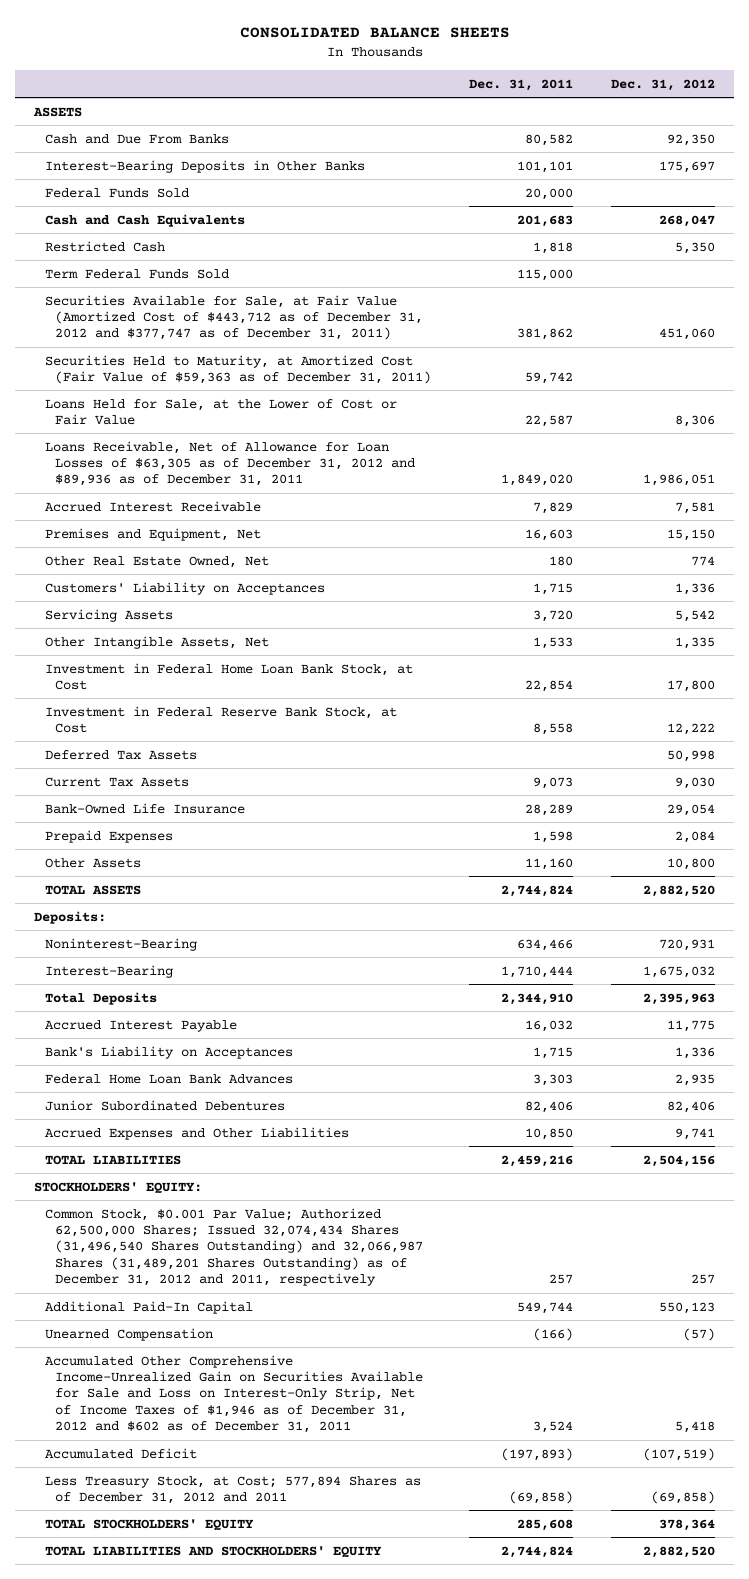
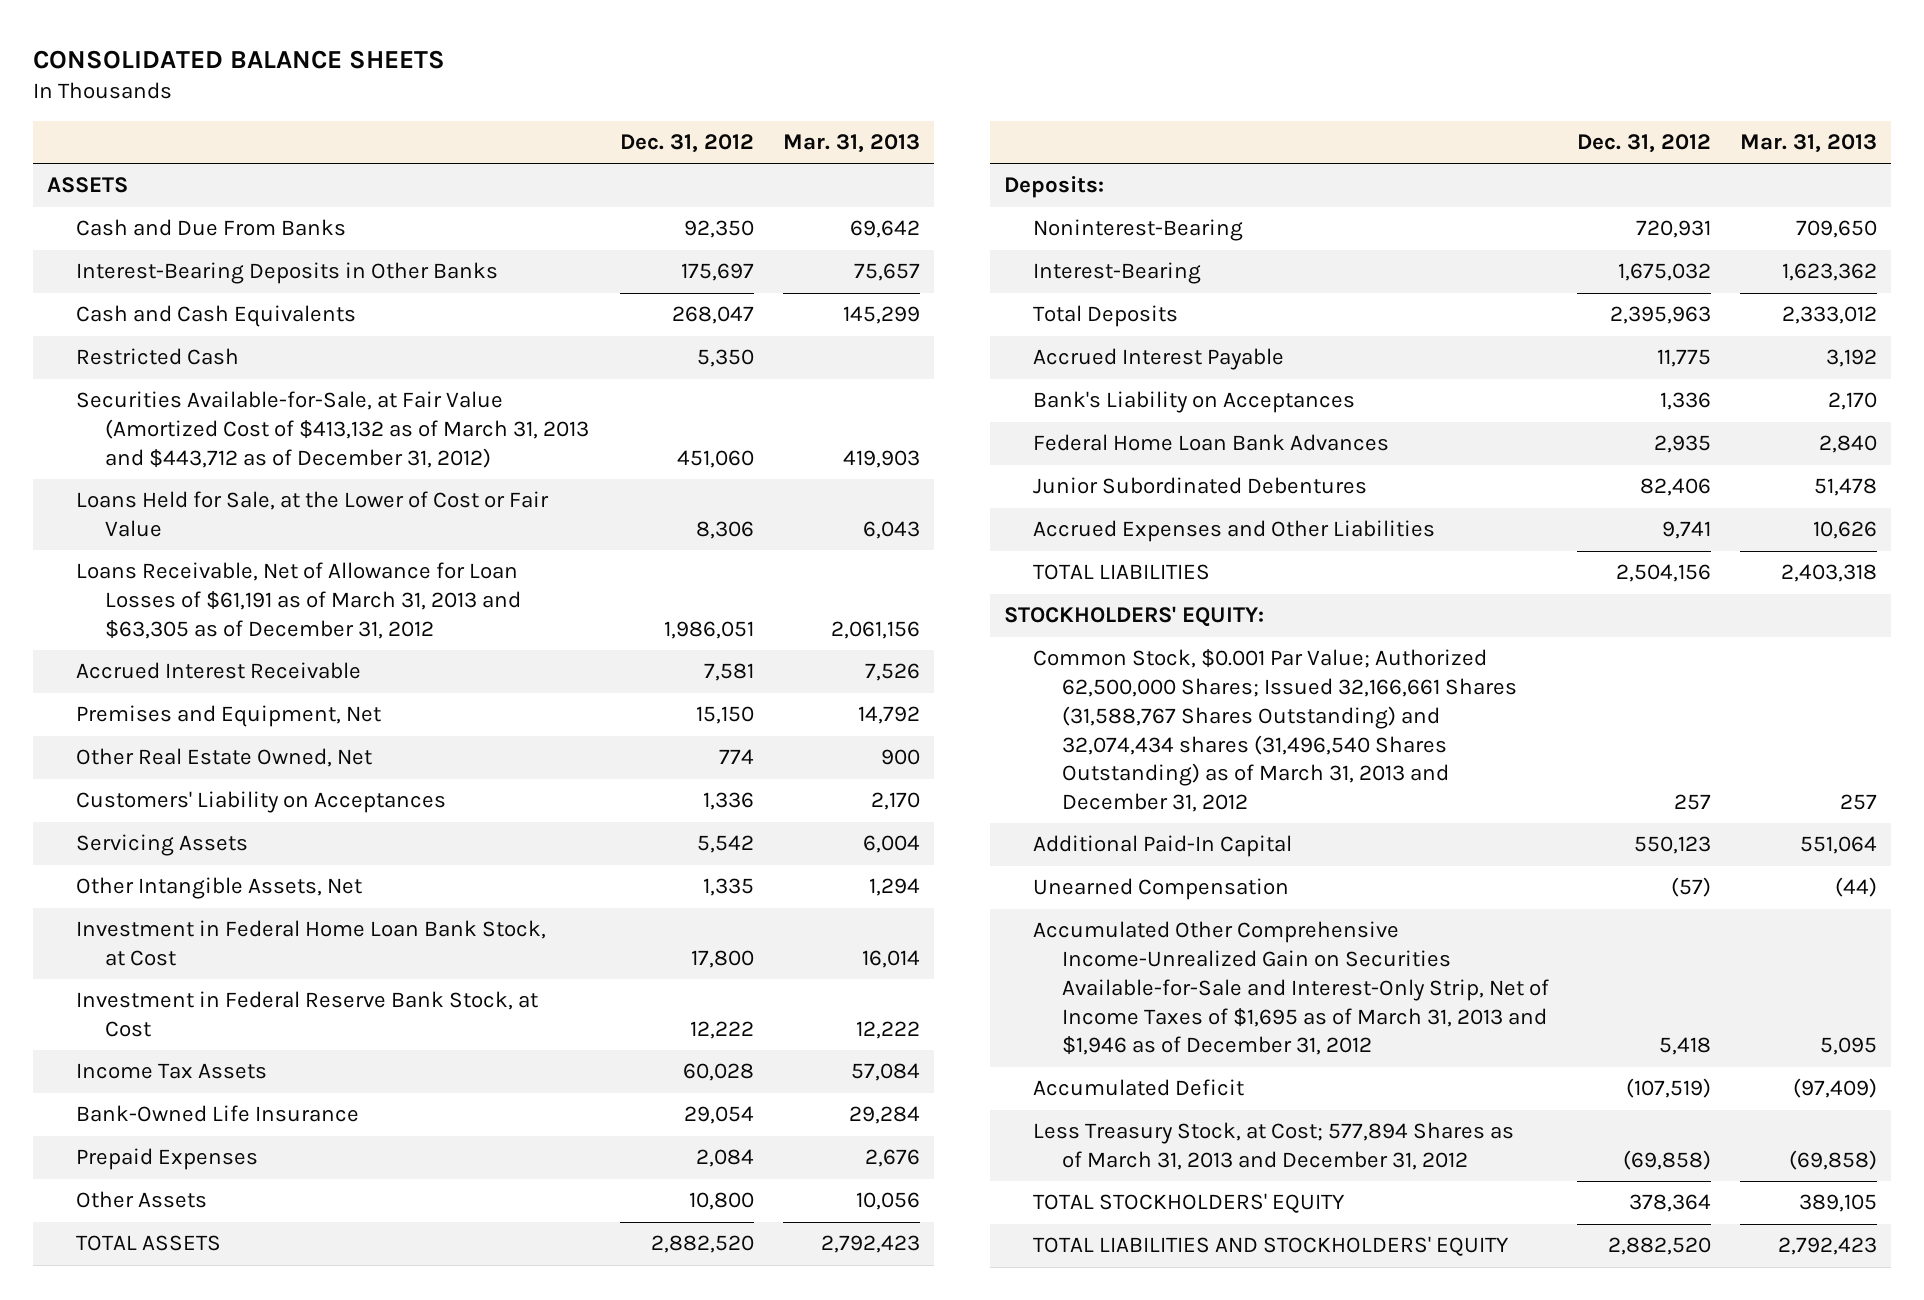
[469,78,574,91] Dec. 31, 2011 -> none
none -> [782,133,920,153] Mar. 31, 2013
[44,187,189,198] Federal Funds Sold -> none
[44,268,229,279] Term Federal Funds Sold -> none
[44,354,432,384] Securities Held to Maturity, at Amortized Cost (Fair Value of $59,363 as of December 31, 2011) -> none
[44,294,424,341] Securities Available for Sale, at Fair Value (Amortized Cost of $443,712 as of December 31, 2012 and $377,747 as of December 31, 2011) -> [76,391,589,468] Securities Available-for-Sale, at Fair Value (Amortized Cost of $413,132 as of March 31, 2013 and $443,712 as of December 31, 2012)
[44,440,416,487] Loans Receivable, Net of Allowance for Loan Losses of $63,305 as of December 31, 2012 and $89,936 as of December 31, 2011 -> [76,562,521,639] Loans Receivable, Net of Allowance for Loan Losses of $61,191 as of March 31, 2013 and $63,305 as of December 31, 2012
[44,749,197,760] Deferred Tax Assets -> none
[44,776,189,787] Current Tax Assets -> [76,1063,268,1080] Income Tax Assets
[674,776,715,789] 9,030 -> [683,1063,755,1082] 60,028
[44,1207,424,1287] Common Stock, $0.001 Par Value; Authorized 62,500,000 Shares; Issued 32,074,434 Shares (31,496,540 Shares Outstanding) and 32,066,987 Shares (31,489,201 Shares Outstanding) as of December 31, 2012 and 2011, respectively -> [1033,649,1517,813] Common Stock, $0.001 Par Value; Authorized 62,500,000 Shares; Issued 32,166,661 Shares (31,588,767 Shares Outstanding) and 32,074,434 shares (31,496,540 Shares Outstanding) as of March 31, 2013 and December 31, 2012
[44,1354,424,1434] Accumulated Other Comprehensive Income-Unrealized Gain on Securities Available for Sale and Loss on Interest-Only Strip, Net of Income Taxes of $1,946 as of December 31, 2012 and $602 as of December 31, 2011 -> [1033,921,1549,1056] Accumulated Other Comprehensive Income-Unrealized Gain on Securities Available-for-Sale and Interest-Only Strip, Net of Income Taxes of $1,695 as of March 31, 2013 and $1,946 as of December 31, 2012
[44,1475,421,1504] Less Treasury Stock, at Cost; 577,894 Shares as of December 31, 2012 and 2011 -> [1033,1122,1515,1171] Less Treasury Stock, at Cost; 577,894 Shares as of March 31, 2013 and December 31, 2012

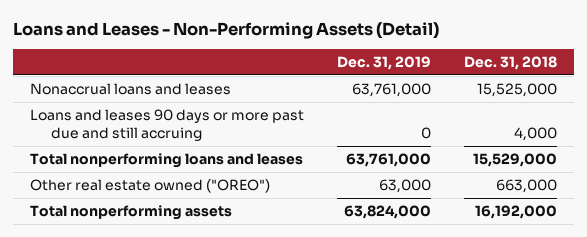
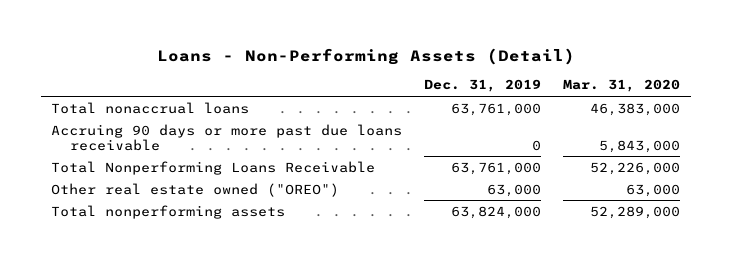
[12,21,439,39] Loans and Leases - Non-Performing Assets (Detail) -> [156,47,575,65] Loans - Non-Performing Assets (Detail)
[464,56,558,71] Dec. 31, 2018 -> none
none -> [563,79,681,93] Mar. 31, 2020
[29,83,231,96] Nonaccrual loans and leases -> [51,101,250,114] Total nonaccrual loans
[29,109,304,141] Loans and leases 90 days or more past due and still accruing -> [51,123,403,151] Accruing 90 days or more past due loans receivable
[29,153,303,169] Total nonperforming loans and leases -> [51,160,376,175] Total Nonperforming Loans Receivable

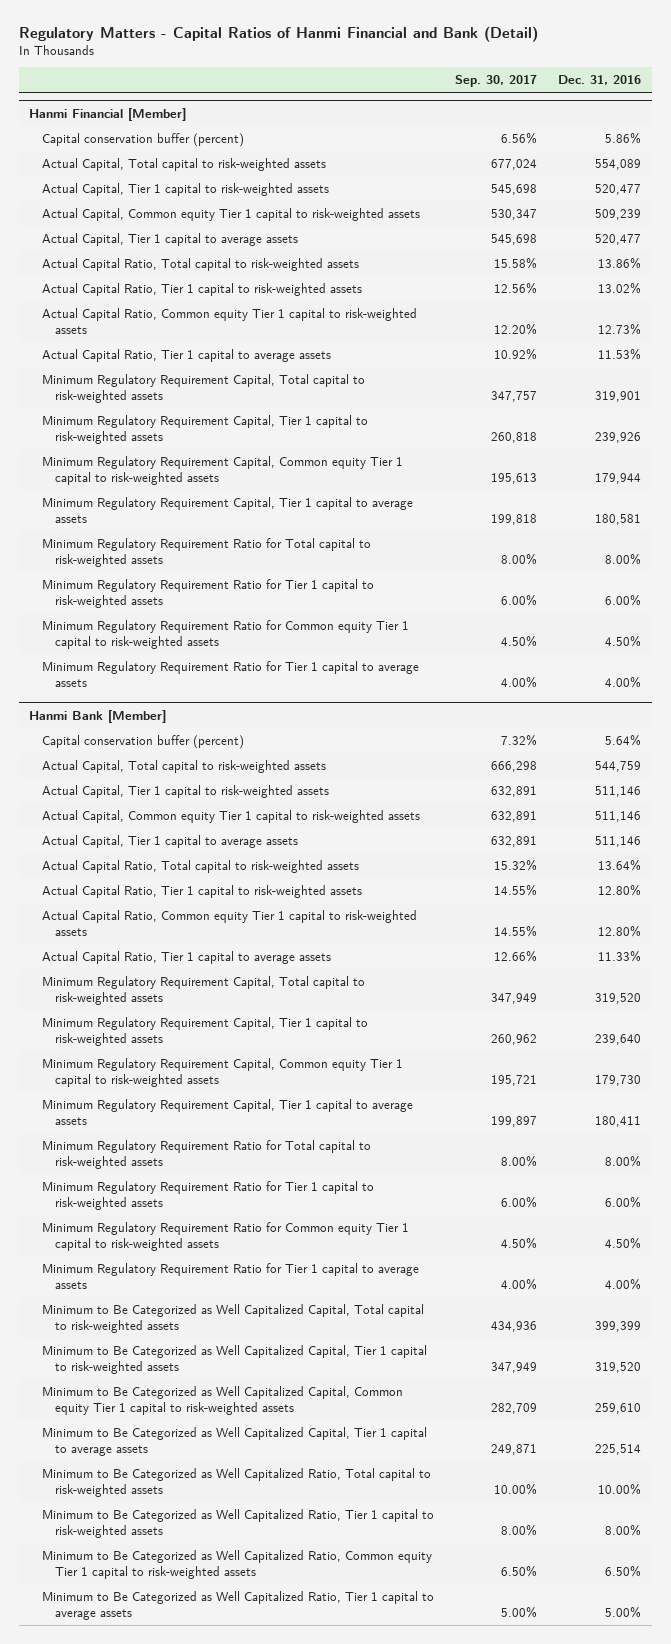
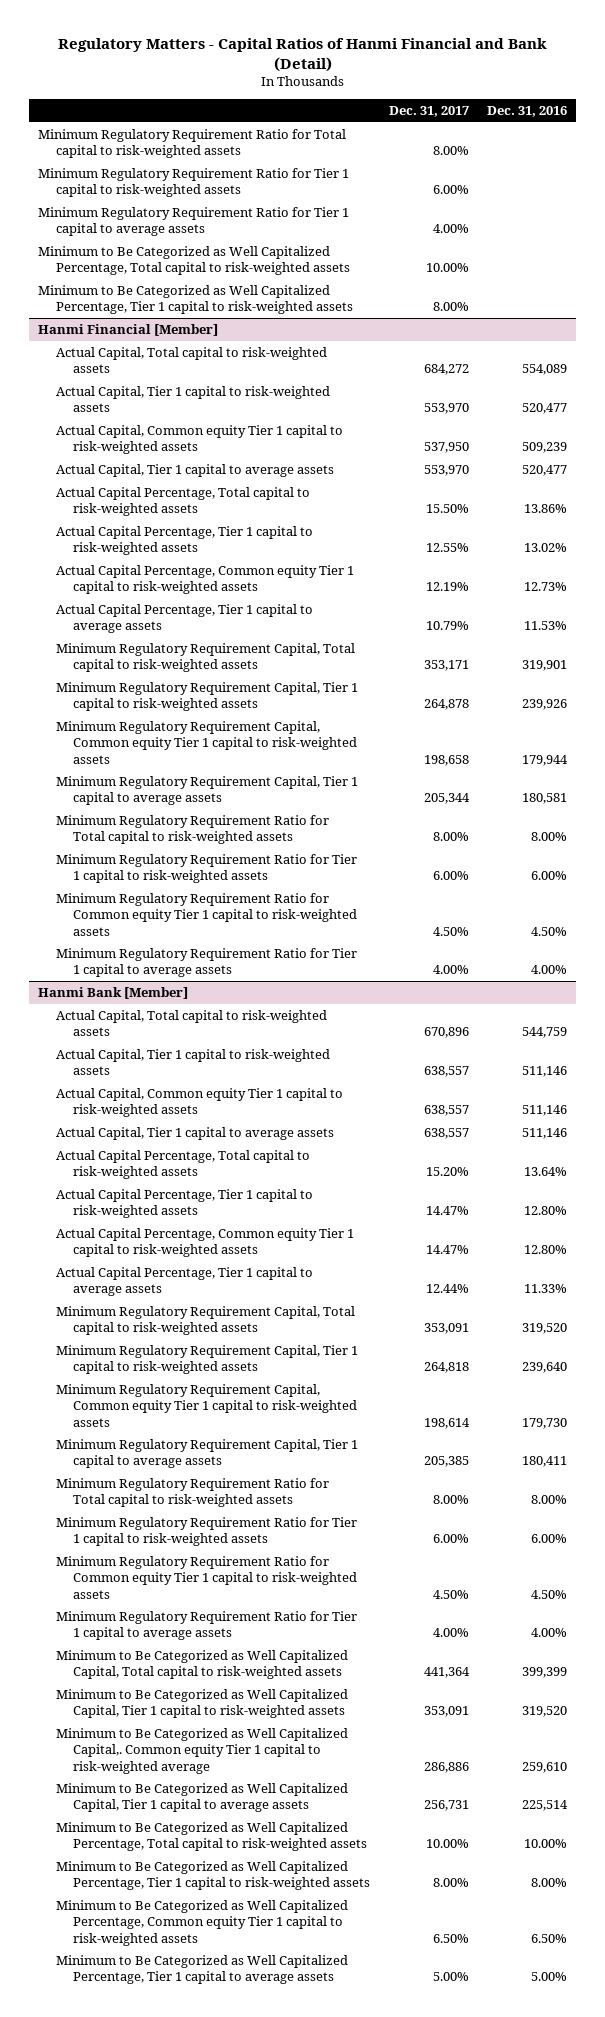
[455,74,538,87] Sep. 30, 2017 -> none
none -> [388,106,469,118] Dec. 31, 2017
none -> [37,128,346,159] Minimum Regulatory Requirement Ratio for Total capital to risk-weighted assets
none -> [37,167,349,198] Minimum Regulatory Requirement Ratio for Tier 1 capital to risk-weighted assets
none -> [37,206,349,237] Minimum Regulatory Requirement Ratio for Tier 1 capital to average assets
none -> [37,245,350,276] Minimum to Be Categorized as Well Capitalized Percentage, Total capital to risk-weighted assets
none -> [37,284,353,315] Minimum to Be Categorized as Well Capitalized Percentage, Tier 1 capital to risk-weighted assets
[42,132,245,147] Capital conservation buffer (percent) -> none
[42,257,360,271] Actual Capital Ratio, Total capital to risk-weighted assets -> [55,486,310,517] Actual Capital Percentage, Total capital to risk-weighted assets
[42,282,363,296] Actual Capital Ratio, Tier 1 capital to risk-weighted assets -> [55,525,313,556] Actual Capital Percentage, Tier 1 capital to risk-weighted assets
[42,307,418,334] Actual Capital Ratio, Common equity Tier 1 capital to risk-weighted assets -> [55,564,354,595] Actual Capital Percentage, Common equity Tier 1 capital to risk-weighted assets
[42,348,332,362] Actual Capital Ratio, Tier 1 capital to average assets -> [55,603,313,634] Actual Capital Percentage, Tier 1 capital to average assets
[42,734,245,749] Capital conservation buffer (percent) -> none
[42,859,360,873] Actual Capital Ratio, Total capital to risk-weighted assets -> [55,1149,310,1180] Actual Capital Percentage, Total capital to risk-weighted assets
[42,884,363,898] Actual Capital Ratio, Tier 1 capital to risk-weighted assets -> [55,1188,313,1219] Actual Capital Percentage, Tier 1 capital to risk-weighted assets
[42,909,418,936] Actual Capital Ratio, Common equity Tier 1 capital to risk-weighted assets -> [55,1227,354,1258] Actual Capital Percentage, Common equity Tier 1 capital to risk-weighted assets
[42,950,332,964] Actual Capital Ratio, Tier 1 capital to average assets -> [55,1266,313,1297] Actual Capital Percentage, Tier 1 capital to average assets
[42,1385,404,1415] Minimum to Be Categorized as Well Capitalized Capital, Common equity Tier 1 capital to risk-weighted assets -> [55,1727,348,1774] Minimum to Be Categorized as Well Capitalized Capital,. Common equity Tier 1 capital to risk-weighted average
[42,1467,432,1497] Minimum to Be Categorized as Well Capitalized Ratio, Total capital to risk-weighted assets -> [55,1821,368,1852] Minimum to Be Categorized as Well Capitalized Percentage, Total capital to risk-weighted assets
[42,1508,435,1538] Minimum to Be Categorized as Well Capitalized Ratio, Tier 1 capital to risk-weighted assets -> [55,1860,371,1891] Minimum to Be Categorized as Well Capitalized Percentage, Tier 1 capital to risk-weighted assets
[42,1549,433,1579] Minimum to Be Categorized as Well Capitalized Ratio, Common equity Tier 1 capital to risk-weighted assets -> [55,1899,348,1946] Minimum to Be Categorized as Well Capitalized Percentage, Common equity Tier 1 capital to risk-weighted assets
[42,1590,435,1620] Minimum to Be Categorized as Well Capitalized Ratio, Tier 1 capital to average assets -> [55,1954,348,1985] Minimum to Be Categorized as Well Capitalized Percentage, Tier 1 capital to average assets

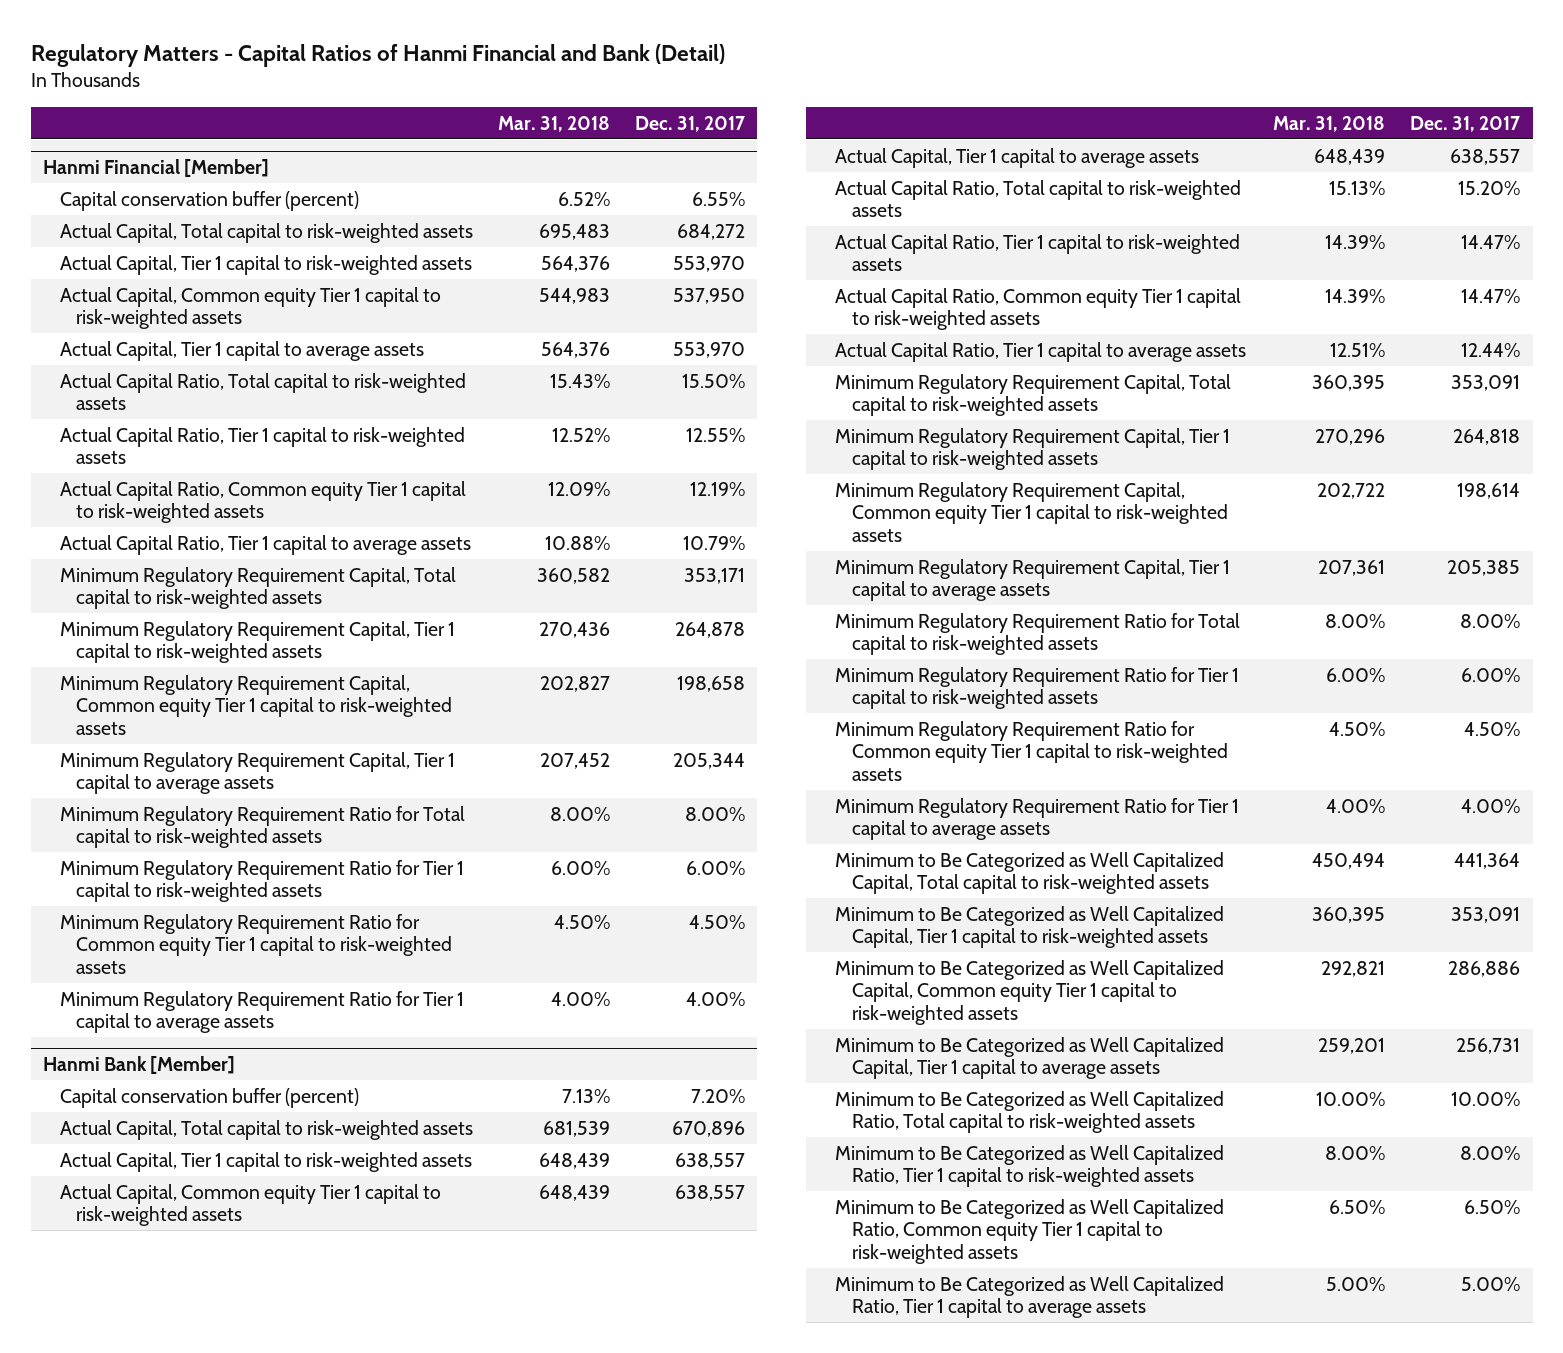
[487,106,568,118] Dec. 31, 2016 -> none
none -> [497,115,610,132] Mar. 31, 2018
[37,128,346,159] Minimum Regulatory Requirement Ratio for Total capital to risk-weighted assets -> none
[37,167,349,198] Minimum Regulatory Requirement Ratio for Tier 1 capital to risk-weighted assets -> none
[37,206,349,237] Minimum Regulatory Requirement Ratio for Tier 1 capital to average assets -> none
[37,245,350,276] Minimum to Be Categorized as Well Capitalized Percentage, Total capital to risk-weighted assets -> none
[37,284,353,315] Minimum to Be Categorized as Well Capitalized Percentage, Tier 1 capital to risk-weighted assets -> none
none -> [59,190,359,211] Capital conservation buffer (percent)
[55,486,310,517] Actual Capital Percentage, Total capital to risk-weighted assets -> [59,372,466,411] Actual Capital Ratio, Total capital to risk-weighted assets
[55,525,313,556] Actual Capital Percentage, Tier 1 capital to risk-weighted assets -> [59,426,465,465] Actual Capital Ratio, Tier 1 capital to risk-weighted assets
[55,564,354,595] Actual Capital Percentage, Common equity Tier 1 capital to risk-weighted assets -> [59,480,466,524] Actual Capital Ratio, Common equity Tier 1 capital to risk-weighted assets
[55,603,313,634] Actual Capital Percentage, Tier 1 capital to average assets -> [59,534,471,555] Actual Capital Ratio, Tier 1 capital to average assets
none -> [59,1087,359,1108] Capital conservation buffer (percent)
[55,1149,310,1180] Actual Capital Percentage, Total capital to risk-weighted assets -> [835,179,1242,218] Actual Capital Ratio, Total capital to risk-weighted assets
[55,1188,313,1219] Actual Capital Percentage, Tier 1 capital to risk-weighted assets -> [835,233,1241,272] Actual Capital Ratio, Tier 1 capital to risk-weighted assets
[55,1227,354,1258] Actual Capital Percentage, Common equity Tier 1 capital to risk-weighted assets -> [835,287,1242,331] Actual Capital Ratio, Common equity Tier 1 capital to risk-weighted assets
[55,1266,313,1297] Actual Capital Percentage, Tier 1 capital to average assets -> [835,341,1247,362] Actual Capital Ratio, Tier 1 capital to average assets
[55,1727,348,1774] Minimum to Be Categorized as Well Capitalized Capital,. Common equity Tier 1 capital to risk-weighted average -> [835,959,1225,1025] Minimum to Be Categorized as Well Capitalized Capital, Common equity Tier 1 capital to risk-weighted assets
[55,1821,368,1852] Minimum to Be Categorized as Well Capitalized Percentage, Total capital to risk-weighted assets -> [835,1090,1225,1134] Minimum to Be Categorized as Well Capitalized Ratio, Total capital to risk-weighted assets
[55,1860,371,1891] Minimum to Be Categorized as Well Capitalized Percentage, Tier 1 capital to risk-weighted assets -> [835,1144,1225,1188] Minimum to Be Categorized as Well Capitalized Ratio, Tier 1 capital to risk-weighted assets
[55,1899,348,1946] Minimum to Be Categorized as Well Capitalized Percentage, Common equity Tier 1 capital to risk-weighted assets -> [835,1198,1225,1264] Minimum to Be Categorized as Well Capitalized Ratio, Common equity Tier 1 capital to risk-weighted assets
[55,1954,348,1985] Minimum to Be Categorized as Well Capitalized Percentage, Tier 1 capital to average assets -> [835,1275,1225,1319] Minimum to Be Categorized as Well Capitalized Ratio, Tier 1 capital to average assets

